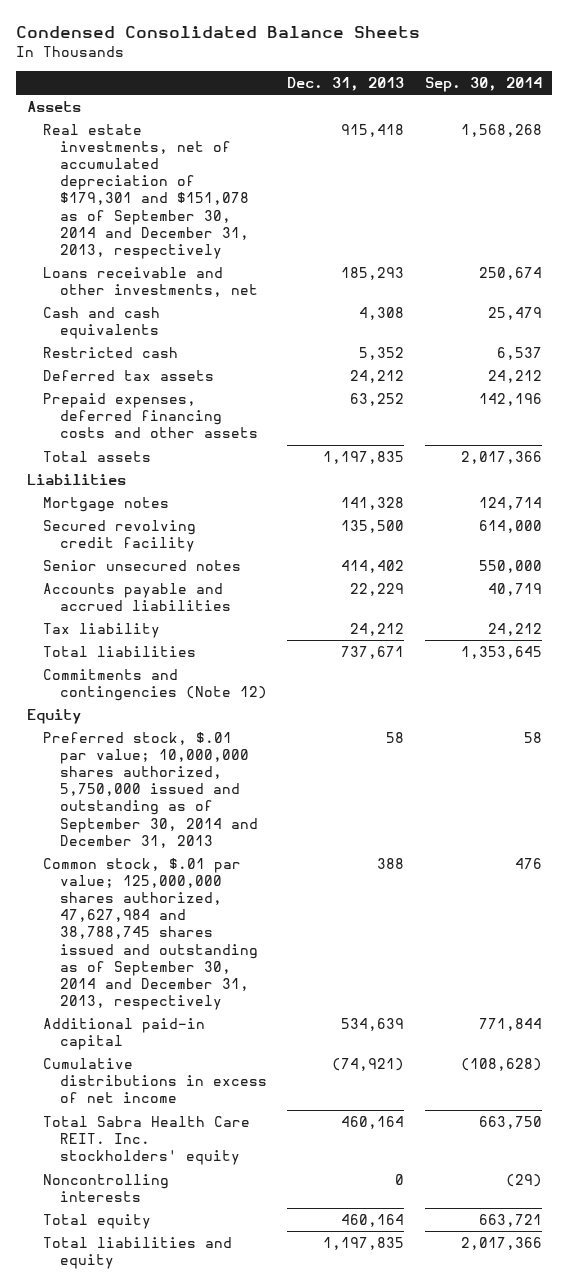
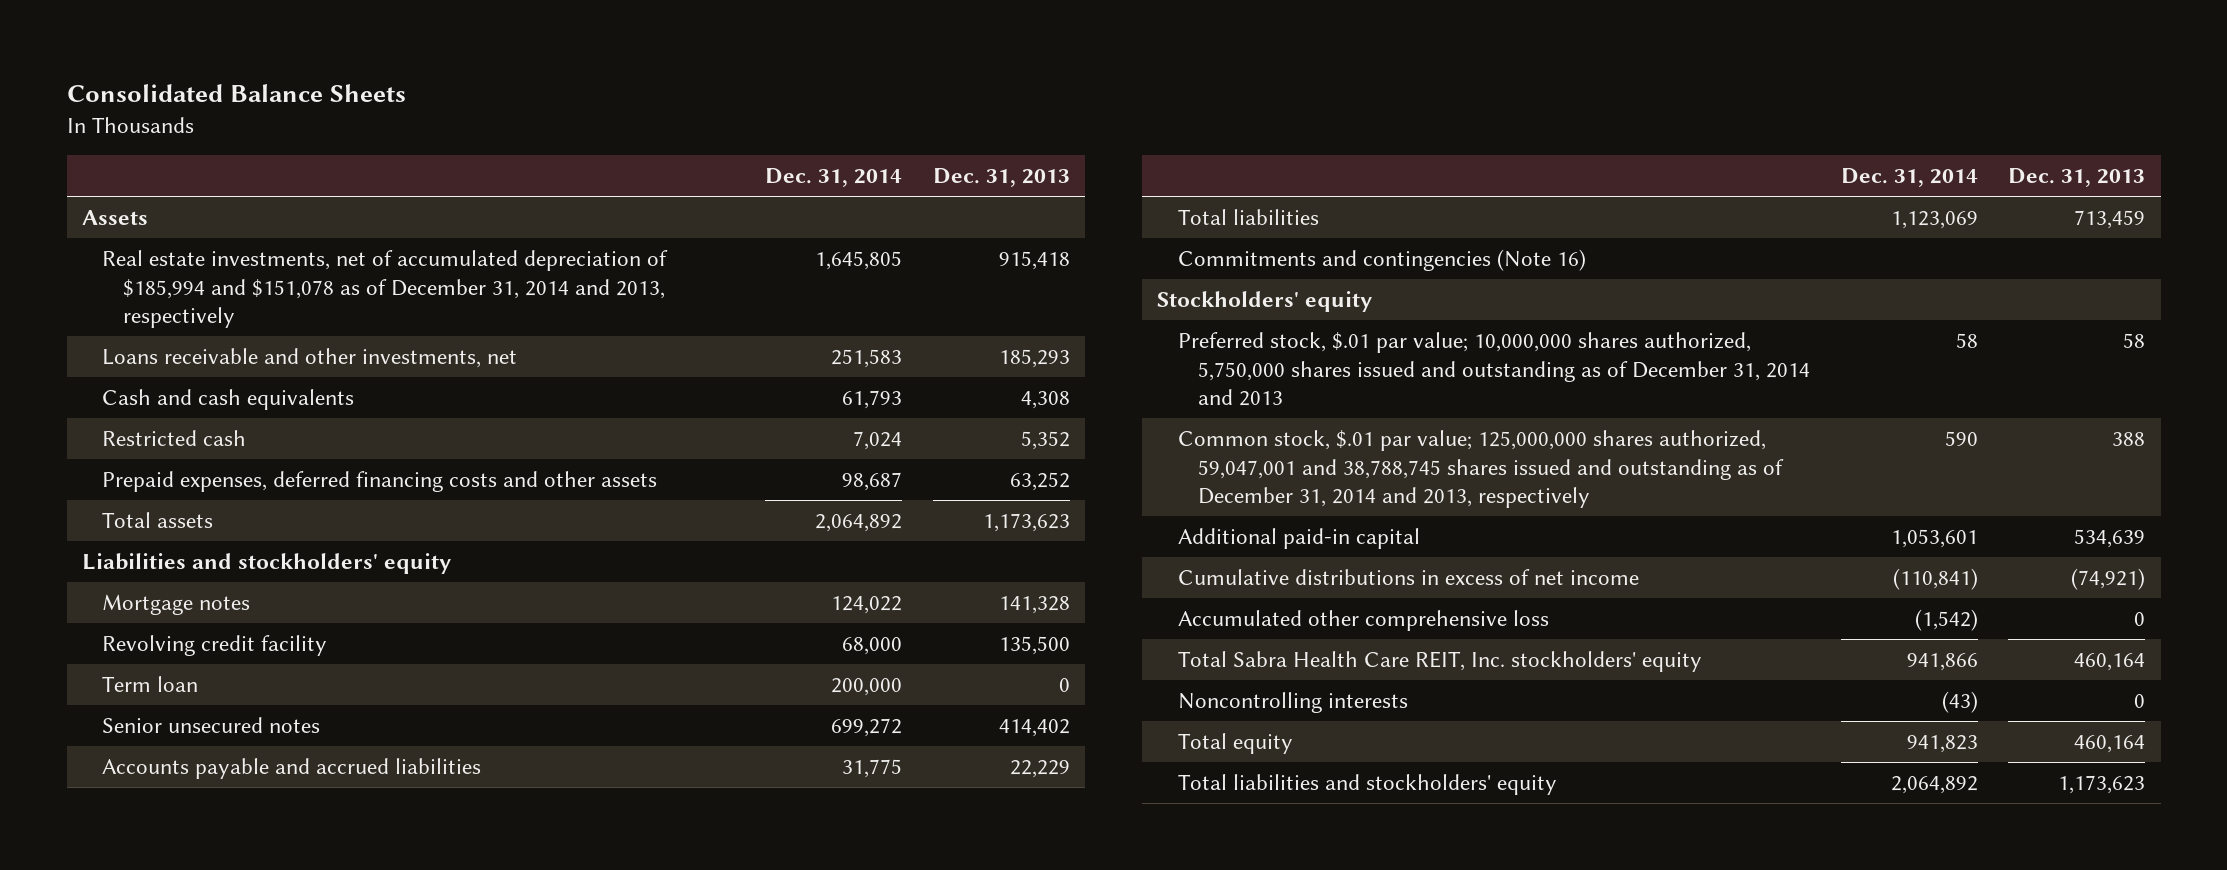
[16,26,421,39] Condensed Consolidated Balance Sheets -> [66,83,406,102] Consolidated Balance Sheets
[425,76,543,92] Sep. 30, 2014 -> none
none -> [765,168,903,188] Dec. 31, 2014
[43,123,249,259] Real estate investments, net of accumulated depreciation of $179,301 and $151,078 as of September 30, 2014 and December 31, 2013, respectively -> [102,249,669,329] Real estate investments, net of accumulated depreciation of $185,994 and $151,078 as of December 31, 2014 and 2013, respectively
[43,369,215,381] Deferred tax assets -> none
[323,450,405,464] 1,197,835 -> [982,512,1070,532] 1,173,623
[26,473,126,485] Liabilities -> [81,552,451,574] Liabilities and stockholders' equity
[43,519,197,553] Secured revolving credit facility -> [102,634,328,656] Revolving credit facility
none -> [102,675,199,692] Term loan
[43,622,161,638] Tax liability -> none
[341,645,405,659] 737,671 -> [2074,209,2146,229] 713,459
[43,668,267,702] Commitments and contingencies (Note 12) -> [1177,248,1586,271] Commitments and contingencies (Note 16)
[26,708,81,724] Equity -> [1157,290,1373,312] Stockholders' equity
[43,731,258,848] Preferred stock, $.01 par value; 10,000,000 shares authorized, 5,750,000 issued and outstanding as of September 30, 2014 and December 31, 2013 -> [1177,331,1811,407] Preferred stock, $.01 par value; 10,000,000 shares authorized, 5,750,000 shares issued and outstanding as of December 31, 2014 and 2013
[43,857,258,1010] Common stock, $.01 par value; 125,000,000 shares authorized, 47,627,984 and 38,788,745 shares issued and outstanding as of September 30, 2014 and December 31, 2013, respectively -> [1177,429,1785,509] Common stock, $.01 par value; 125,000,000 shares authorized, 59,047,001 and 38,788,745 shares issued and outstanding as of December 31, 2014 and 2013, respectively
none -> [1177,609,1549,631] Accumulated other comprehensive loss
[43,1115,251,1166] Total Sabra Health Care REIT. Inc. stockholders' equity -> [1177,650,1702,672] Total Sabra Health Care REIT, Inc. stockholders' equity
[43,1236,233,1270] Total liabilities and equity -> [1177,773,1557,795] Total liabilities and stockholders' equity
[323,1236,405,1250] 1,197,835 -> [2058,774,2146,794] 1,173,623

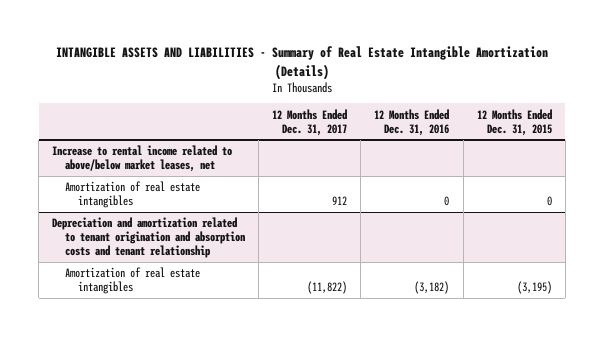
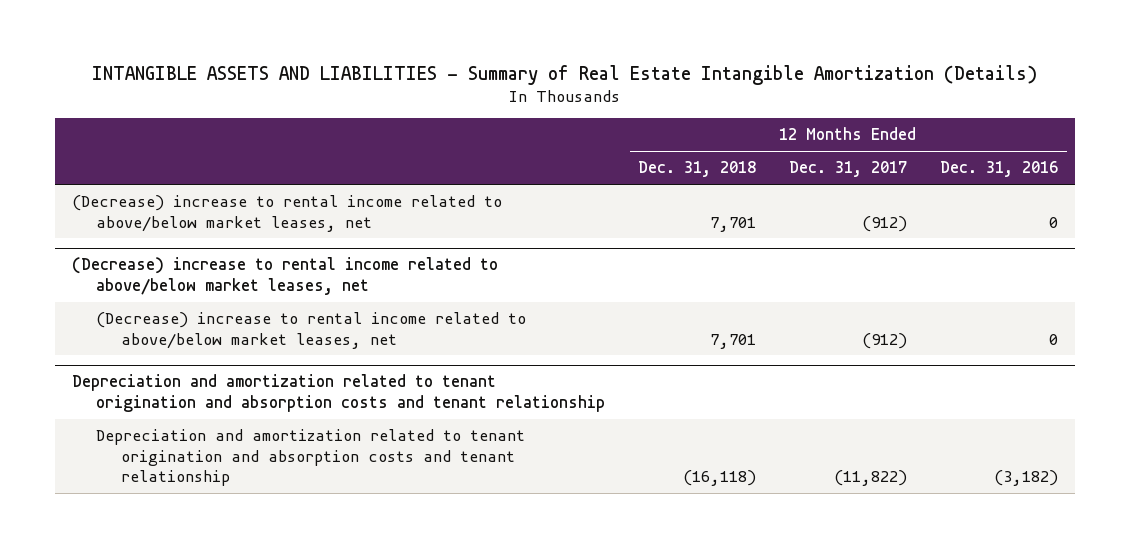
[476,108,552,136] 12 Months Ended Dec. 31, 2015 -> none
none -> [638,161,757,178] Dec. 31, 2018
[65,181,201,209] Amortization of real estate intangibles -> none
none -> [71,194,502,232] (Decrease) increase to rental income related to above/below market leases, net
[52,145,233,173] Increase to rental income related to above/below market leases, net -> [71,257,498,295] (Decrease) increase to rental income related to above/below market leases, net
none -> [96,311,527,349] (Decrease) increase to rental income related to above/below market leases, net
[65,267,201,295] Amortization of real estate intangibles -> [96,428,526,487] Depreciation and amortization related to tenant origination and absorption costs and tenant relationship

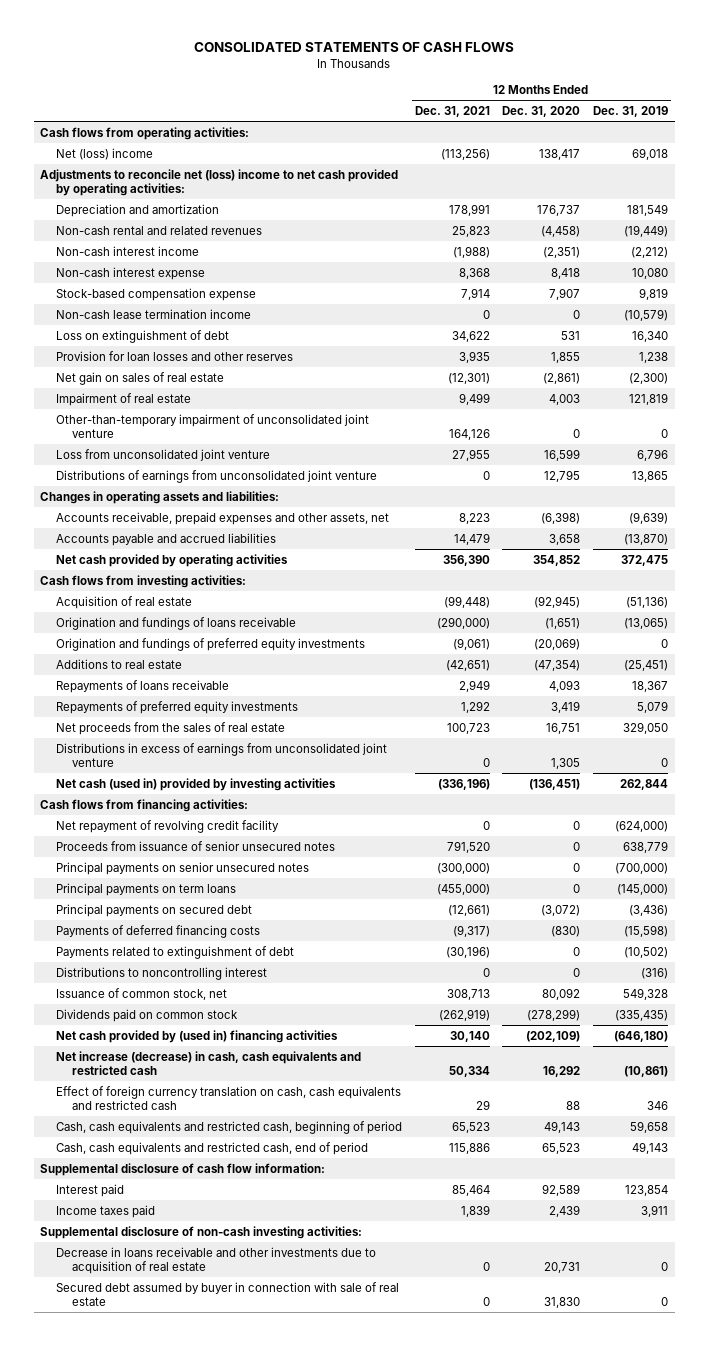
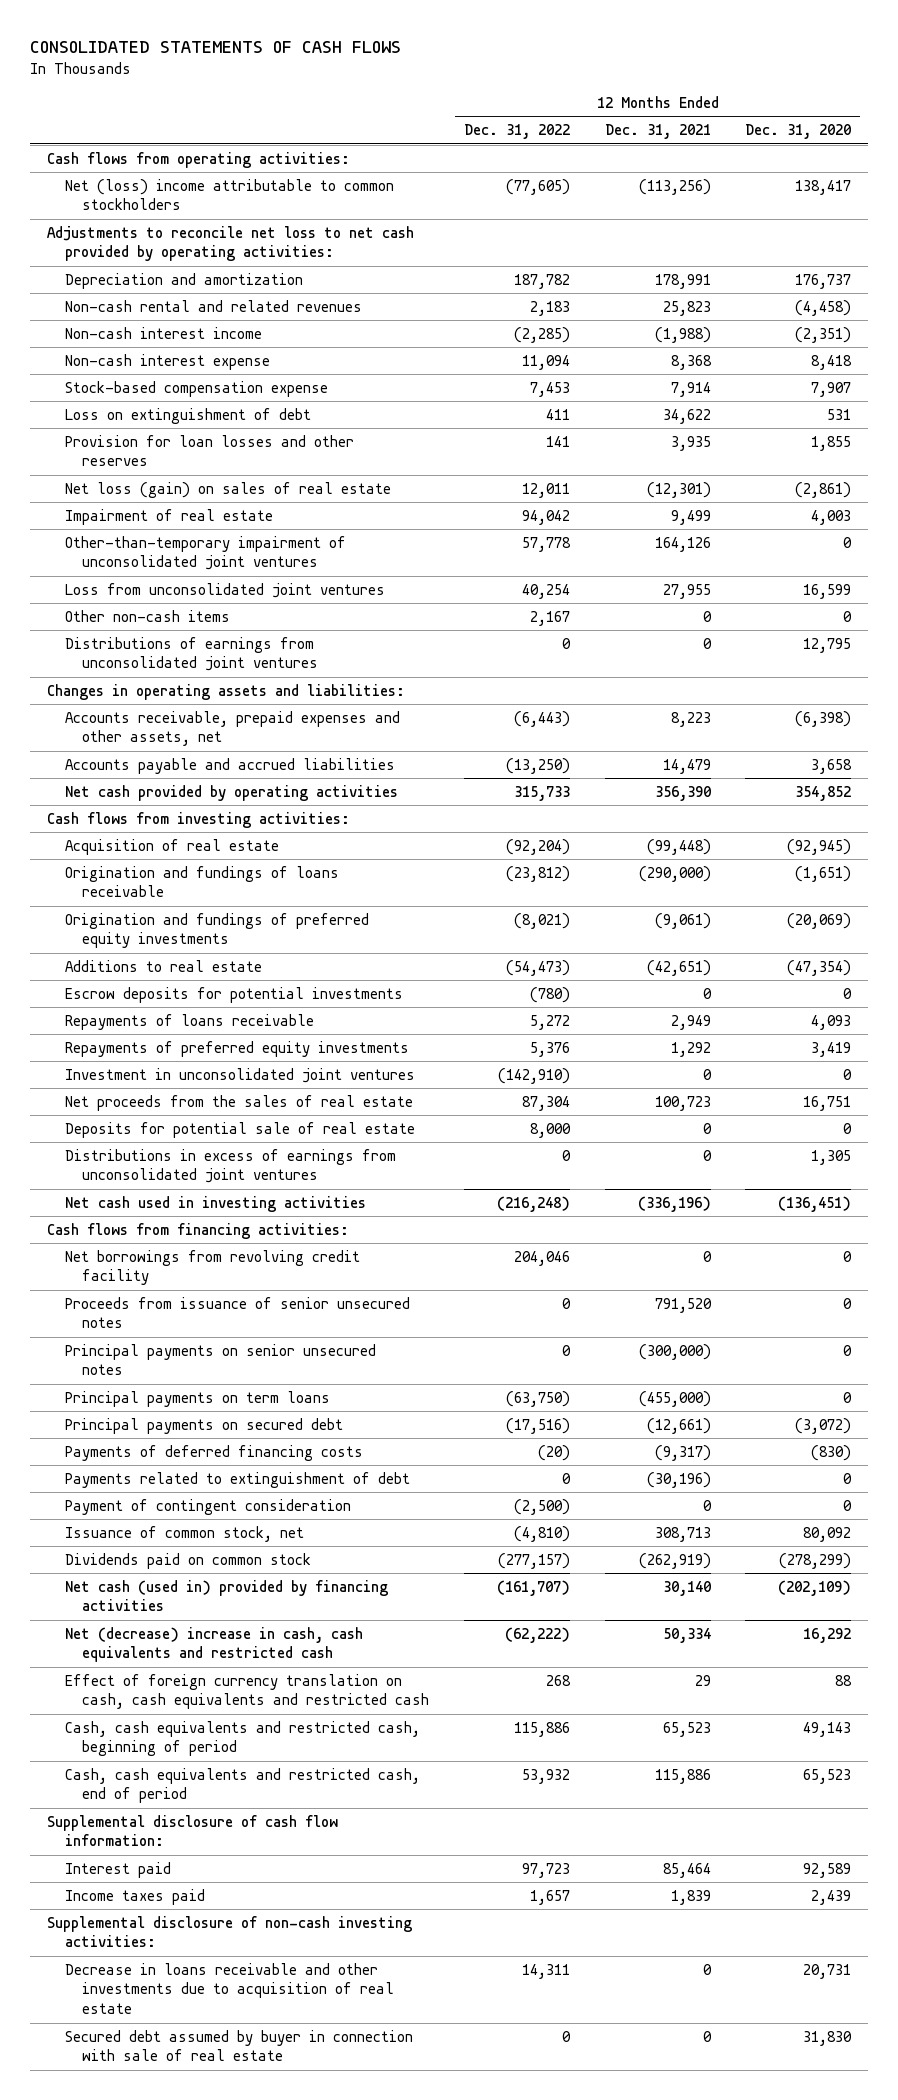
[593,105,669,117] Dec. 31, 2019 -> none
none -> [464,124,571,140] Dec. 31, 2022
[56,147,154,160] Net (loss) income -> [64,178,394,211] Net (loss) income attributable to common stockholders
[40,168,399,197] Adjustments to reconcile net (loss) income to net cash provided by operating activities: -> [47,225,415,262] Adjustments to reconcile net loss to net cash provided by operating activities:
[56,308,252,319] Non-cash lease termination income -> none
[56,371,225,385] Net gain on sales of real estate -> [64,481,391,498] Net loss (gain) on sales of real estate
[56,413,370,439] Other-than-temporary impairment of unconsolidated joint venture -> [64,535,346,571] Other-than-temporary impairment of unconsolidated joint ventures
[56,448,271,461] Loss from unconsolidated joint venture -> [64,582,385,598] Loss from unconsolidated joint ventures
none -> [64,609,230,622] Other non-cash items
[56,469,378,483] Distributions of earnings from unconsolidated joint venture -> [64,636,319,672] Distributions of earnings from unconsolidated joint ventures
none -> [64,986,403,1003] Escrow deposits for potential investments
none -> [64,1067,415,1083] Investment in unconsolidated joint ventures
none -> [64,1121,415,1138] Deposits for potential sale of real estate
[56,742,388,768] Distributions in excess of earnings from unconsolidated joint venture -> [64,1148,396,1184] Distributions in excess of earnings from unconsolidated joint ventures
[56,777,337,791] Net cash (used in) provided by investing activities -> [64,1195,366,1212] Net cash used in investing activities
[56,819,280,833] Net repayment of revolving credit facility -> [64,1249,360,1286] Net borrowings from revolving credit facility
[56,966,268,980] Distributions to noncontrolling interest -> none
none -> [64,1498,351,1515] Payment of contingent consideration
[56,1029,339,1043] Net cash provided by (used in) financing activities -> [64,1579,388,1612] Net cash (used in) provided by financing activities
[56,1050,362,1076] Net increase (decrease) in cash, cash equivalents and restricted cash -> [64,1626,363,1663] Net (decrease) increase in cash, cash equivalents and restricted cash

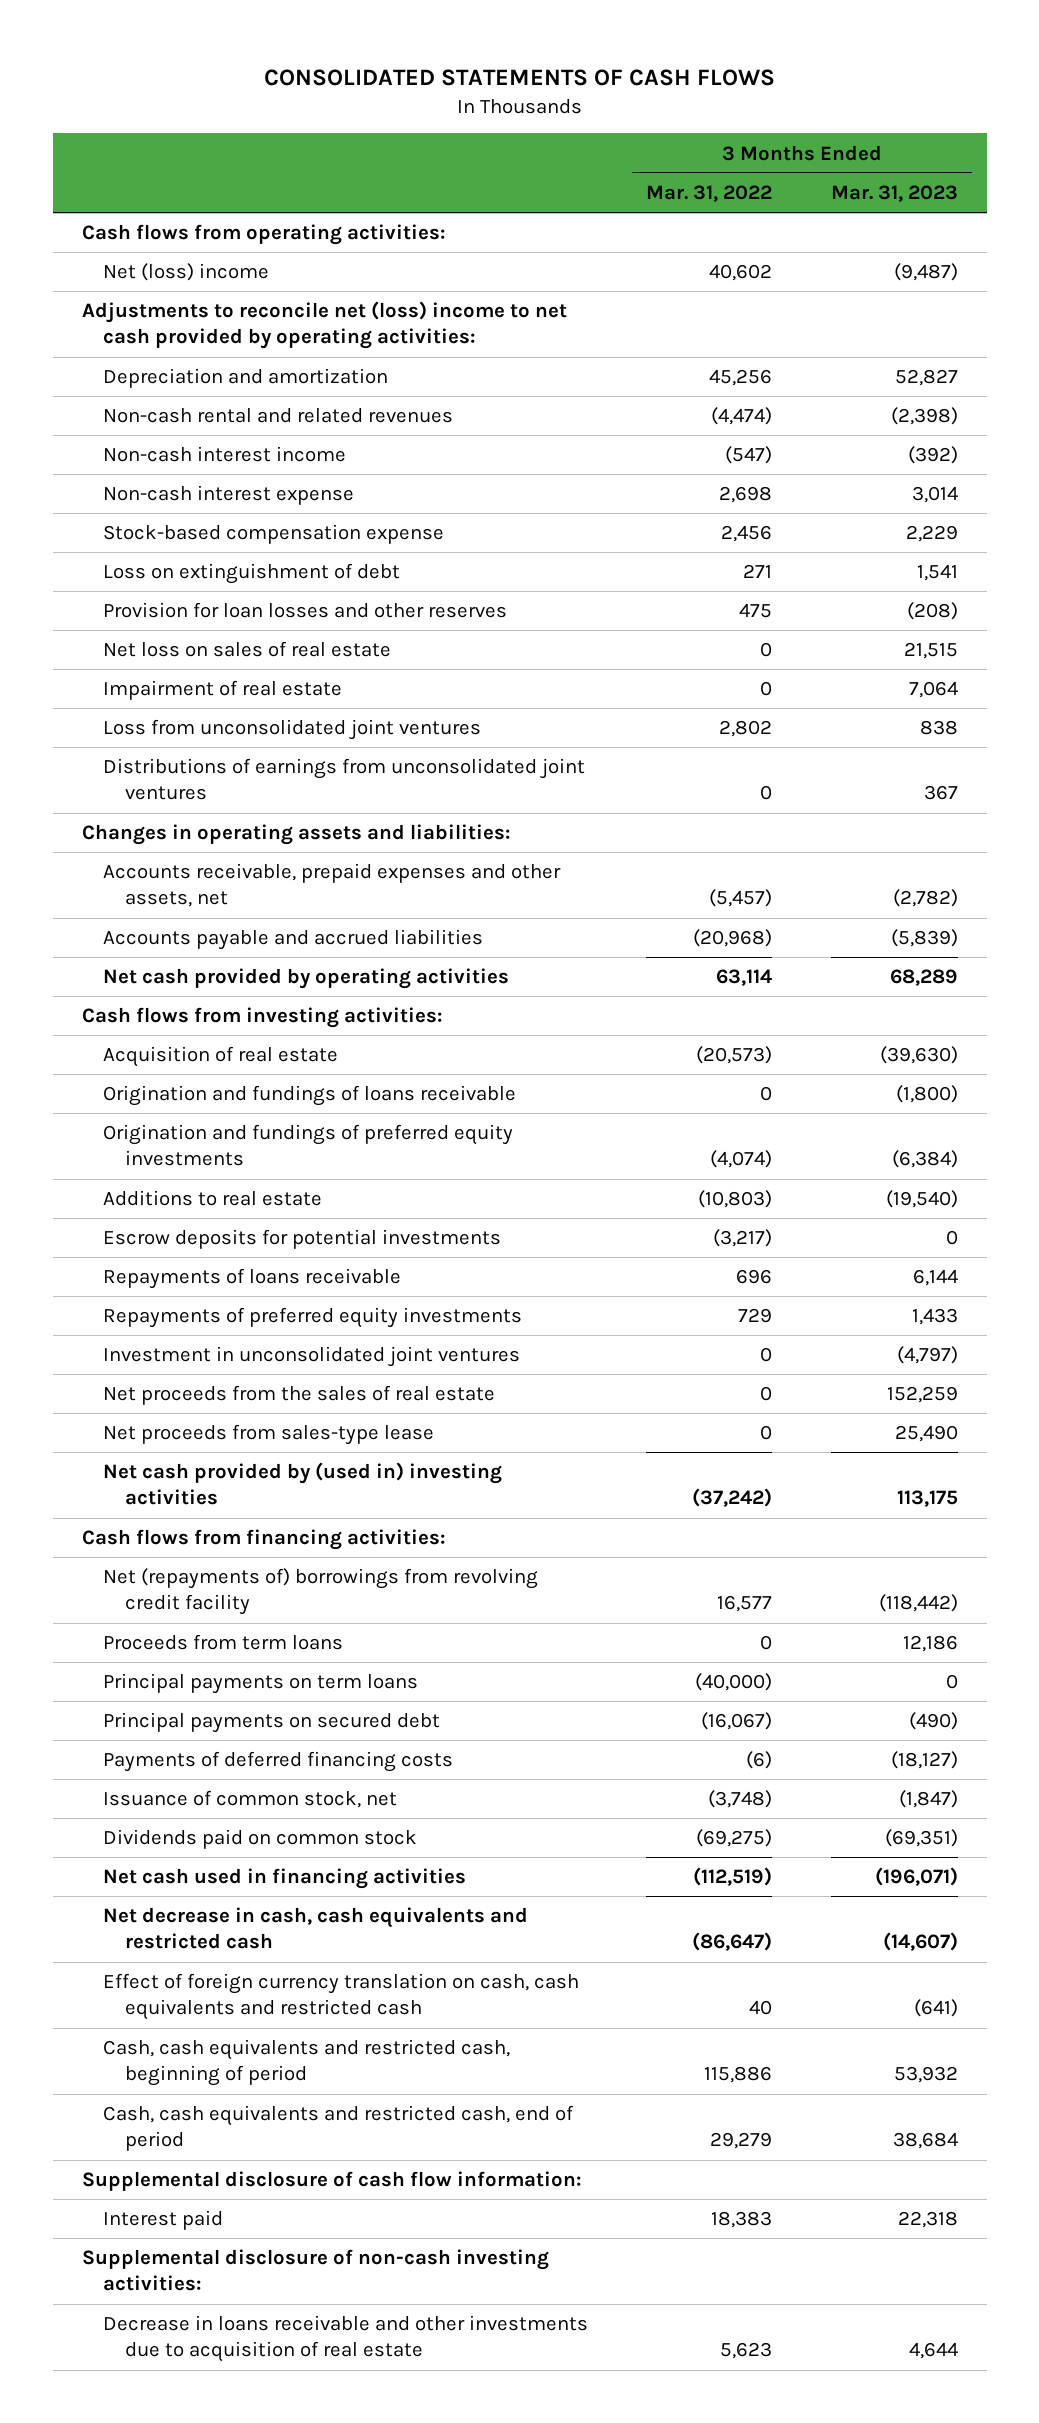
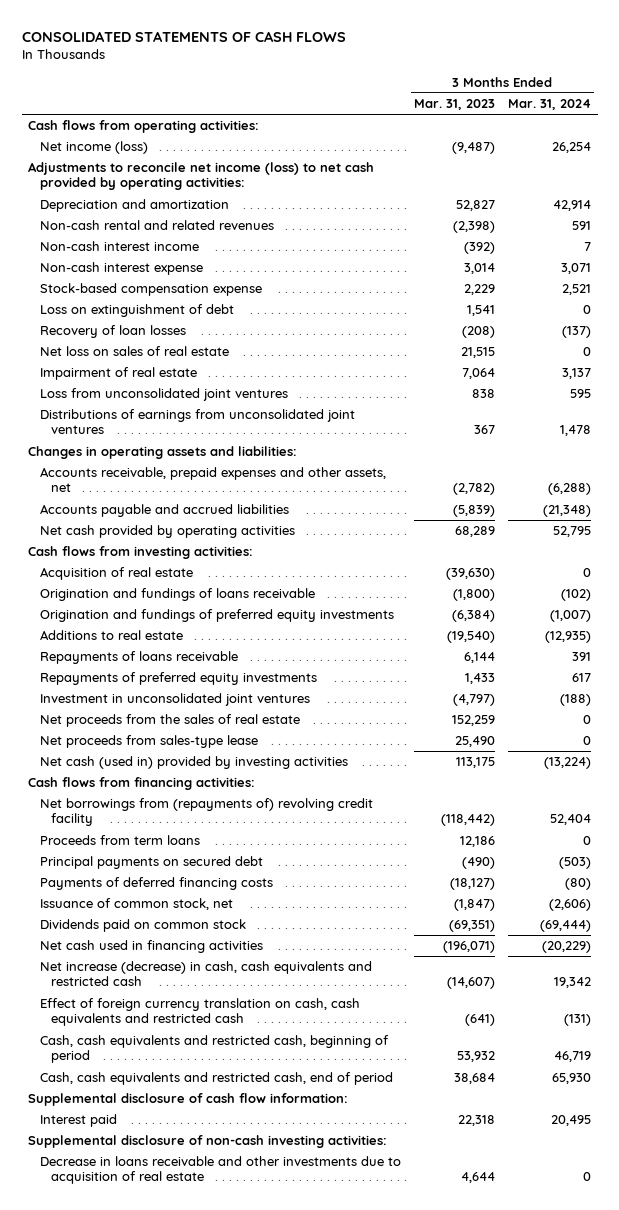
[646,185,773,203] Mar. 31, 2022 -> none
none -> [508,99,592,111] Mar. 31, 2024
[103,263,270,282] Net (loss) income -> [39,141,148,155] Net income (loss)
[81,301,567,350] Adjustments to reconcile net (loss) income to net cash provided by operating activities: -> [28,162,375,191] Adjustments to reconcile net income (loss) to net cash provided by operating activities:
[103,602,508,619] Provision for loan losses and other reserves -> [39,325,186,339] Recovery of loan losses
[103,1229,502,1250] Escrow deposits for potential investments -> none
[103,1462,503,1506] Net cash provided by (used in) investing activities -> [39,756,348,770] Net cash (used in) provided by investing activities
[103,1568,539,1616] Net (repayments of) borrowings from revolving credit facility -> [39,798,373,827] Net borrowings from (repayments of) revolving credit facility
[103,1673,419,1695] Principal payments on term loans -> none
[103,1907,529,1950] Net decrease in cash, cash equivalents and restricted cash -> [39,961,372,987] Net increase (decrease) in cash, cash equivalents and restricted cash

